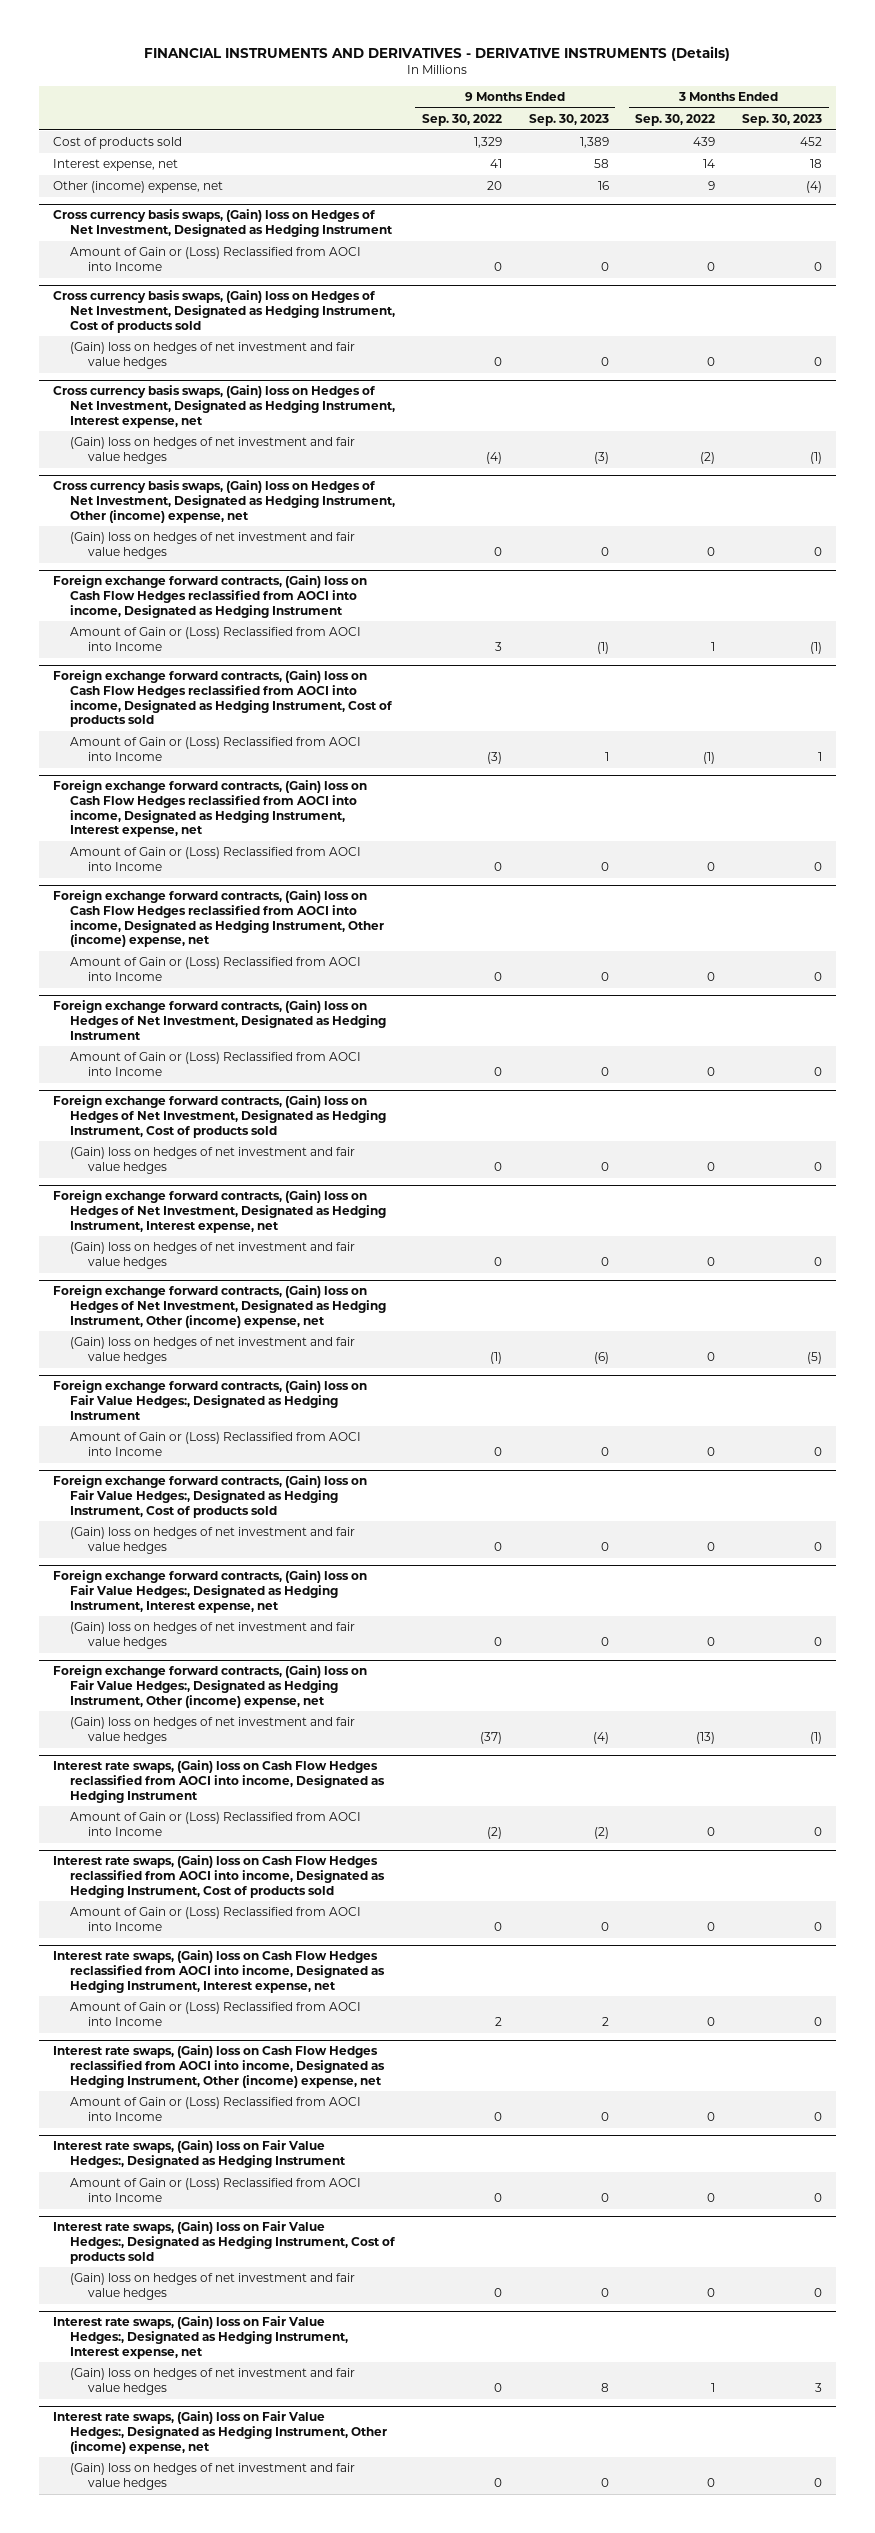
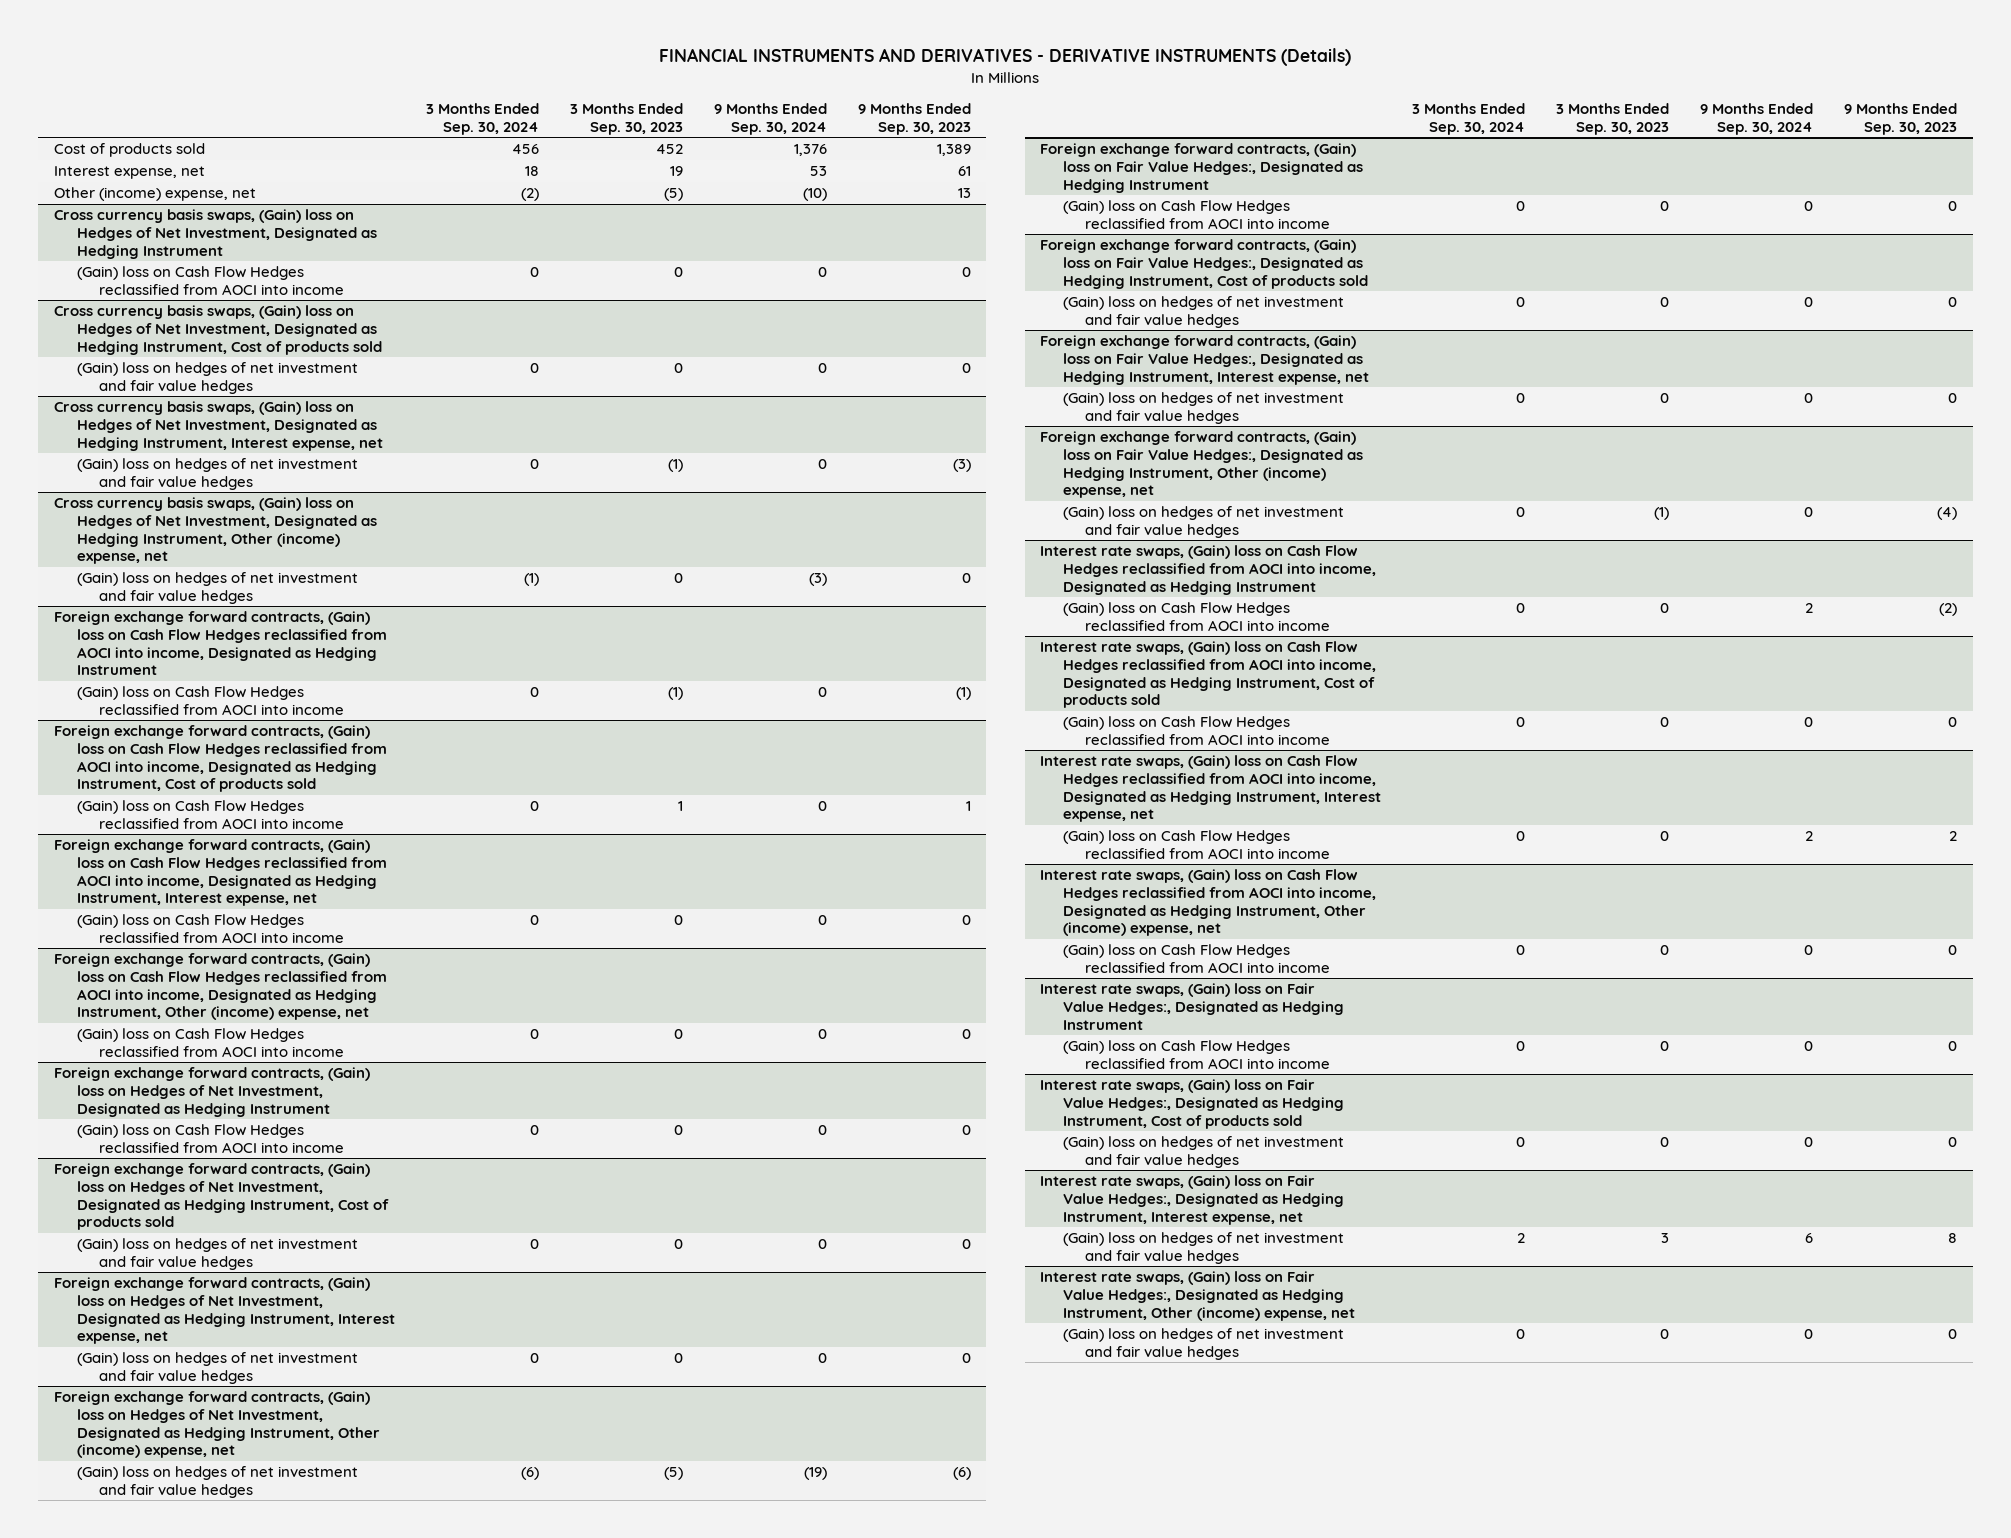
[421,114,502,127] Sep. 30, 2022 -> none
[635,114,716,127] Sep. 30, 2022 -> none
none -> [425,103,539,135] 3 Months Ended Sep. 30, 2024
none -> [713,103,827,135] 9 Months Ended Sep. 30, 2024
[593,159,609,169] 58 -> [957,166,971,177] 61
[810,159,823,169] 18 -> [669,166,683,177] 19
[597,181,609,191] 16 -> [957,188,971,199] 13
[806,181,823,194] (4) -> [663,188,683,202] (5)
[70,247,362,271] Amount of Gain or (Loss) Reclassified from AOCI into Income -> [76,266,345,295] (Gain) loss on Cash Flow Hedges reclassified from AOCI into income
[70,627,362,651] Amount of Gain or (Loss) Reclassified from AOCI into Income -> [76,686,345,715] (Gain) loss on Cash Flow Hedges reclassified from AOCI into income
[70,737,362,761] Amount of Gain or (Loss) Reclassified from AOCI into Income -> [76,800,345,829] (Gain) loss on Cash Flow Hedges reclassified from AOCI into income
[70,847,362,871] Amount of Gain or (Loss) Reclassified from AOCI into Income -> [76,914,345,943] (Gain) loss on Cash Flow Hedges reclassified from AOCI into income
[70,957,362,981] Amount of Gain or (Loss) Reclassified from AOCI into Income -> [76,1028,345,1057] (Gain) loss on Cash Flow Hedges reclassified from AOCI into income
[70,1052,362,1076] Amount of Gain or (Loss) Reclassified from AOCI into Income -> [76,1124,345,1153] (Gain) loss on Cash Flow Hedges reclassified from AOCI into income
[70,1432,362,1456] Amount of Gain or (Loss) Reclassified from AOCI into Income -> [1062,200,1331,229] (Gain) loss on Cash Flow Hedges reclassified from AOCI into income
[70,1812,362,1836] Amount of Gain or (Loss) Reclassified from AOCI into Income -> [1062,602,1331,631] (Gain) loss on Cash Flow Hedges reclassified from AOCI into income
[70,1907,362,1931] Amount of Gain or (Loss) Reclassified from AOCI into Income -> [1062,716,1331,745] (Gain) loss on Cash Flow Hedges reclassified from AOCI into income
[70,2002,362,2026] Amount of Gain or (Loss) Reclassified from AOCI into Income -> [1062,830,1331,859] (Gain) loss on Cash Flow Hedges reclassified from AOCI into income
[70,2097,362,2121] Amount of Gain or (Loss) Reclassified from AOCI into Income -> [1062,944,1331,973] (Gain) loss on Cash Flow Hedges reclassified from AOCI into income
[70,2178,362,2202] Amount of Gain or (Loss) Reclassified from AOCI into Income -> [1062,1040,1331,1069] (Gain) loss on Cash Flow Hedges reclassified from AOCI into income

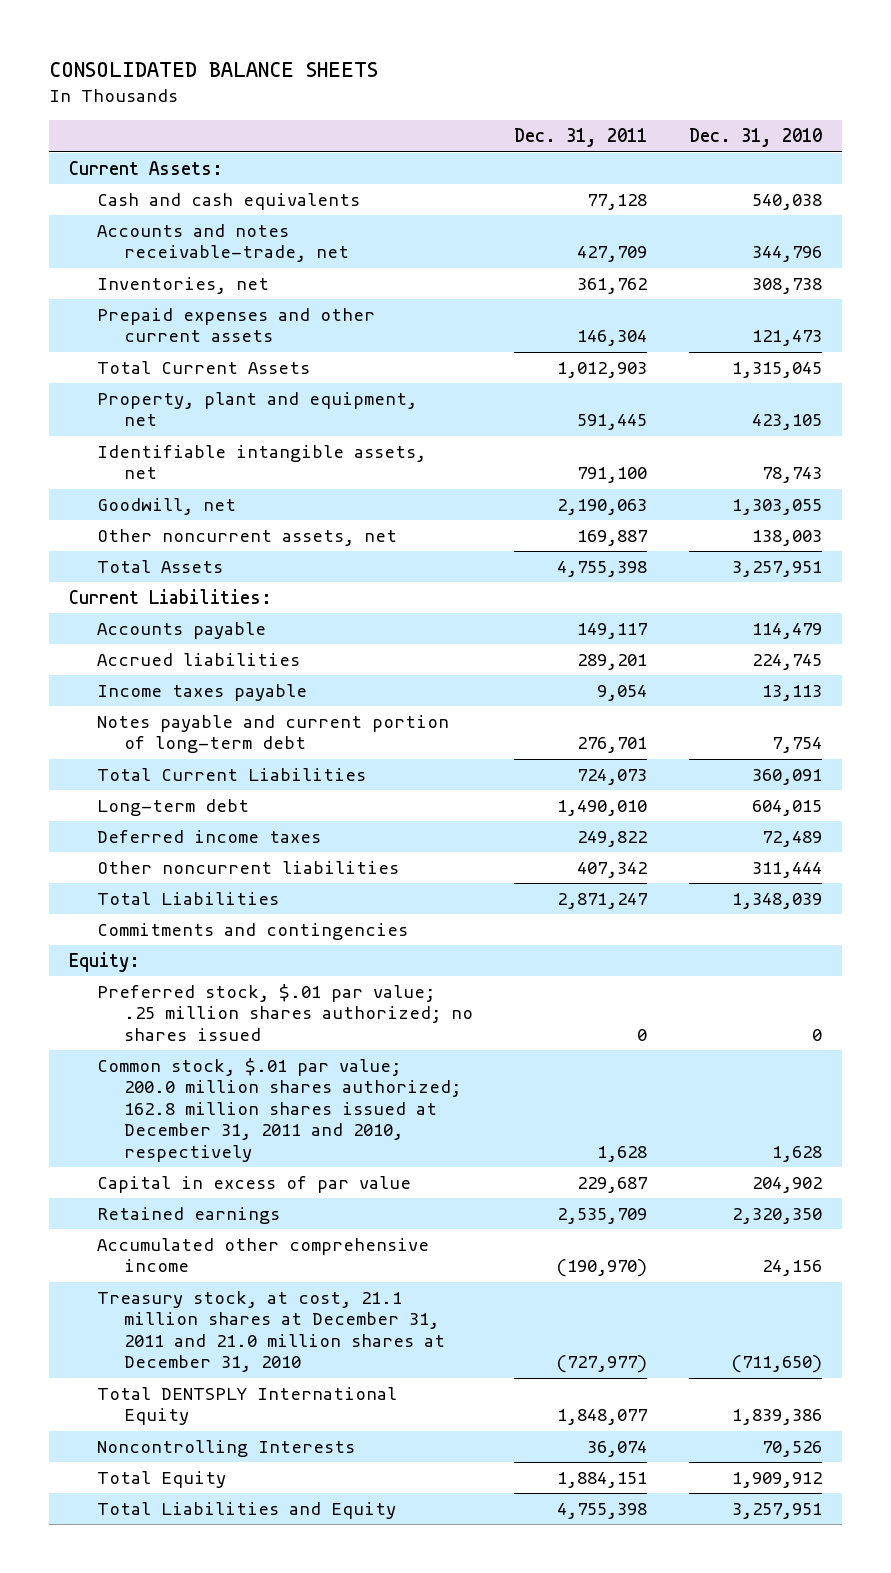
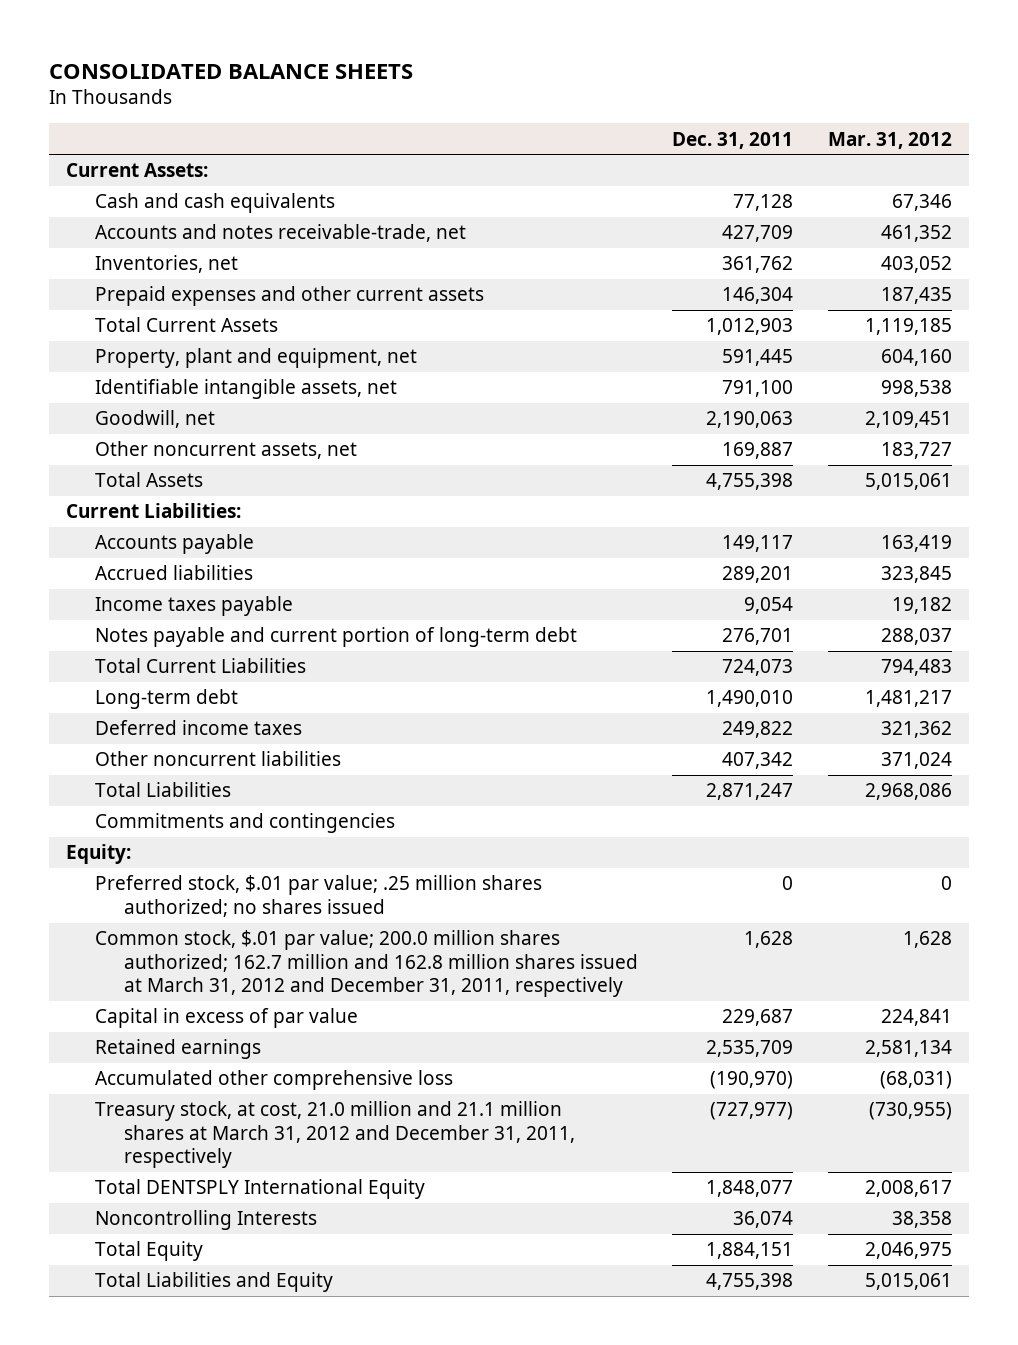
[688,128,822,148] Dec. 31, 2010 -> none
none -> [827,131,952,149] Mar. 31, 2012
[96,1058,462,1162] Common stock, $.01 par value; 200.0 million shares authorized; 162.8 million shares issued at December 31, 2011 and 2010, respectively -> [95,930,639,998] Common stock, $.01 par value; 200.0 million shares authorized; 162.7 million and 162.8 million shares issued at March 31, 2012 and December 31, 2011, respectively
[96,1238,429,1273] Accumulated other comprehensive income -> [95,1070,454,1091] Accumulated other comprehensive loss
[96,1291,446,1373] Treasury stock, at cost, 21.1 million shares at December 31, 2011 and 21.0 million shares at December 31, 2010 -> [95,1101,576,1169] Treasury stock, at cost, 21.0 million and 21.1 million shares at March 31, 2012 and December 31, 2011, respectively

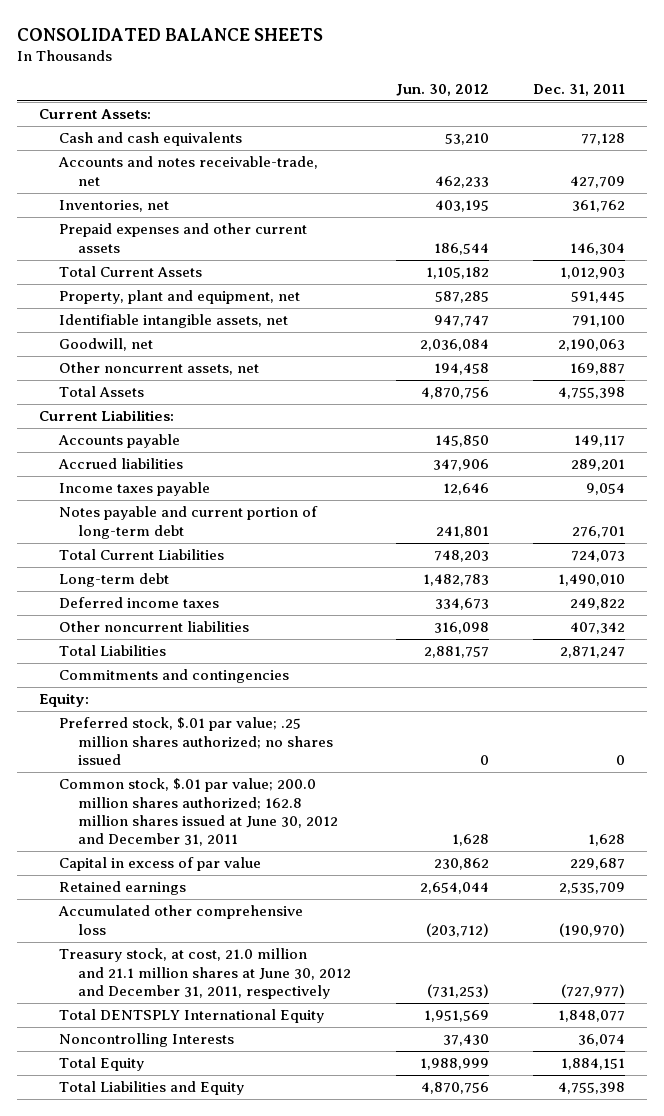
[827,131,952,149] Mar. 31, 2012 -> none
none -> [395,83,489,96] Jun. 30, 2012
[95,930,639,998] Common stock, $.01 par value; 200.0 million shares authorized; 162.7 million and 162.8 million shares issued at March 31, 2012 and December 31, 2011, respectively -> [58,778,339,847] Common stock, $.01 par value; 200.0 million shares authorized; 162.8 million shares issued at June 30, 2012 and December 31, 2011
[95,1101,576,1169] Treasury stock, at cost, 21.0 million and 21.1 million shares at March 31, 2012 and December 31, 2011, respectively -> [58,948,352,1000] Treasury stock, at cost, 21.0 million and 21.1 million shares at June 30, 2012 and December 31, 2011, respectively

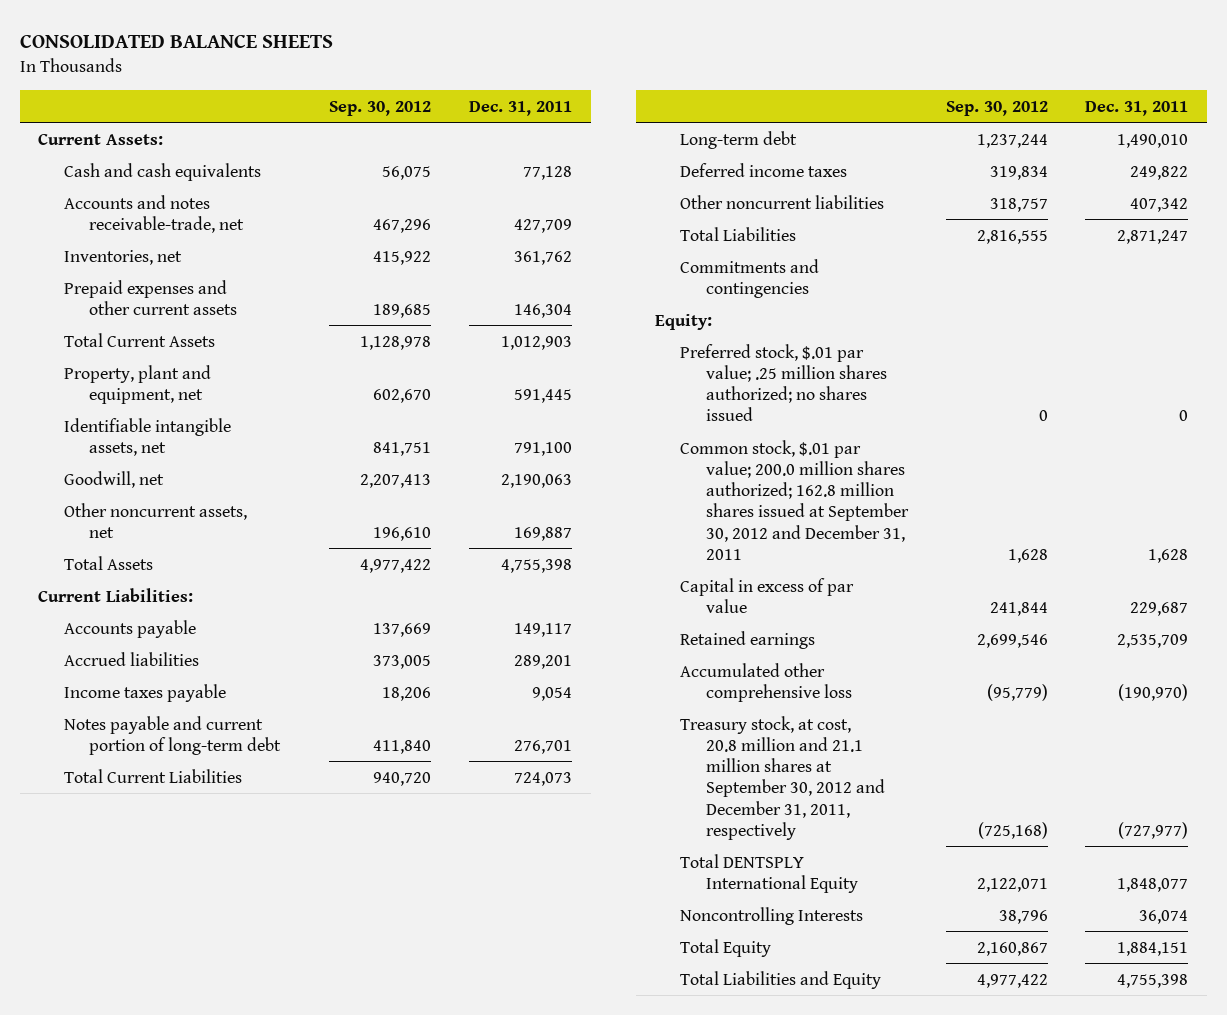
[395,83,489,96] Jun. 30, 2012 -> none
none -> [329,100,432,116] Sep. 30, 2012
[58,778,339,847] Common stock, $.01 par value; 200.0 million shares authorized; 162.8 million shares issued at June 30, 2012 and December 31, 2011 -> [680,439,909,560] Common stock, $.01 par value; 200.0 million shares authorized; 162.8 million shares issued at September 30, 2012 and December 31, 2011
[58,948,352,1000] Treasury stock, at cost, 21.0 million and 21.1 million shares at June 30, 2012 and December 31, 2011, respectively -> [680,715,885,840] Treasury stock, at cost, 20.8 million and 21.1 million shares at September 30, 2012 and December 31, 2011, respectively

